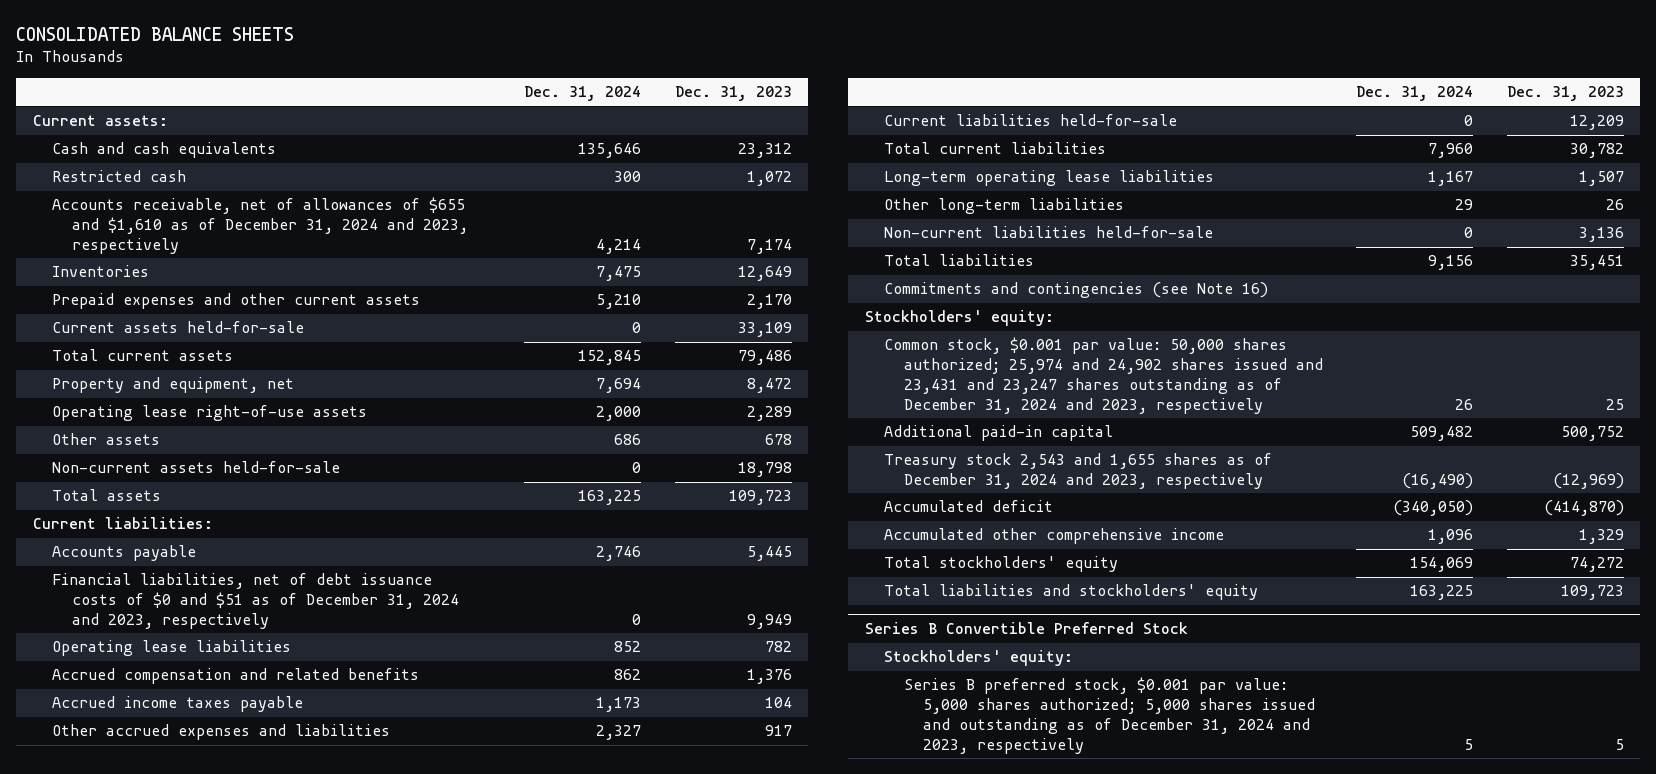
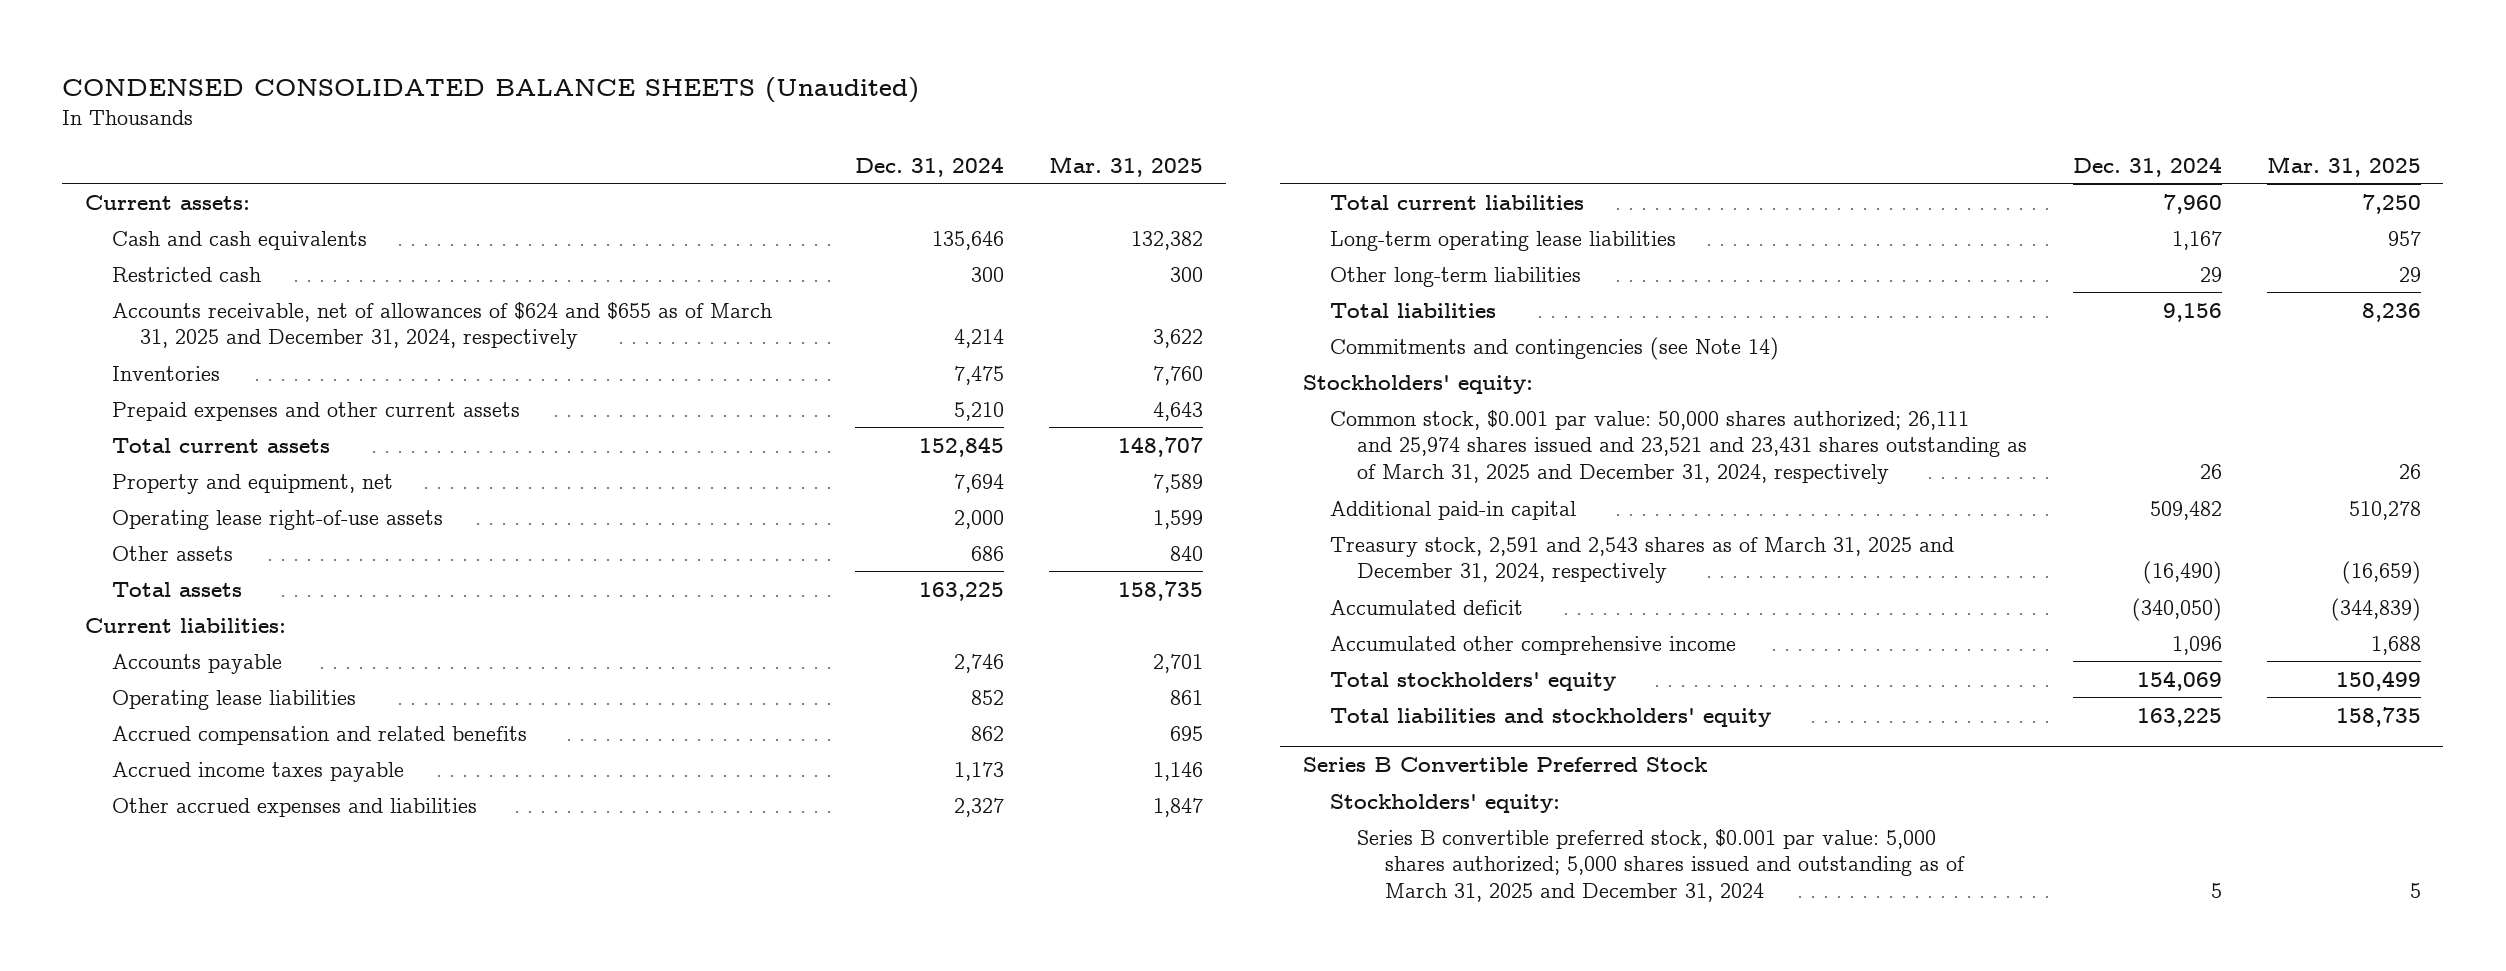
[15,26,294,41] CONSOLIDATED BALANCE SHEETS -> [62,77,920,104] CONDENSED CONSOLIDATED BALANCE SHEETS (Unaudited)
[674,86,792,102] Dec. 31, 2023 -> none
none -> [1049,155,1204,177] Mar. 31, 2025
[52,197,468,254] Accounts receivable, net of allowances of $655 and $1,610 as of December 31, 2024 and 2023, respectively -> [112,301,773,350] Accounts receivable, net of allowances of $624 and $655 as of March 31, 2025 and December 31, 2024, respectively
[52,321,305,334] Current assets held-for-sale -> none
[52,461,341,474] Non-current assets held-for-sale -> none
[52,573,459,629] Financial liabilities, net of debt issuance costs of $0 and $51 as of December 31, 2024 and 2023, respectively -> none
[884,114,1178,127] Current liabilities held-for-sale -> none
[884,226,1214,239] Non-current liabilities held-for-sale -> none
[884,282,1269,299] Commitments and contingencies (see Note 16) -> [1329,336,1779,360] Commitments and contingencies (see Note 14)
[884,337,1323,414] Common stock, $0.001 par value: 50,000 shares authorized; 25,974 and 24,902 shares issued and 23,431 and 23,247 shares outstanding as of December 31, 2024 and 2023, respectively -> [1329,409,2028,485] Common stock, $0.001 par value: 50,000 shares authorized; 26,111 and 25,974 shares issued and 23,521 and 23,431 shares outstanding as of March 31, 2025 and December 31, 2024, respectively
[884,453,1273,490] Treasury stock 2,543 and 1,655 shares as of December 31, 2024 and 2023, respectively -> [1329,536,1954,584] Treasury stock, 2,591 and 2,543 shares as of March 31, 2025 and December 31, 2024, respectively
[903,677,1316,754] Series B preferred stock, $0.001 par value: 5,000 shares authorized; 5,000 shares issued and outstanding as of December 31, 2024 and 2023, respectively -> [1357,828,1965,903] Series B convertible preferred stock, $0.001 par value: 5,000 shares authorized; 5,000 shares issued and outstanding as of March 31, 2025 and December 31, 2024

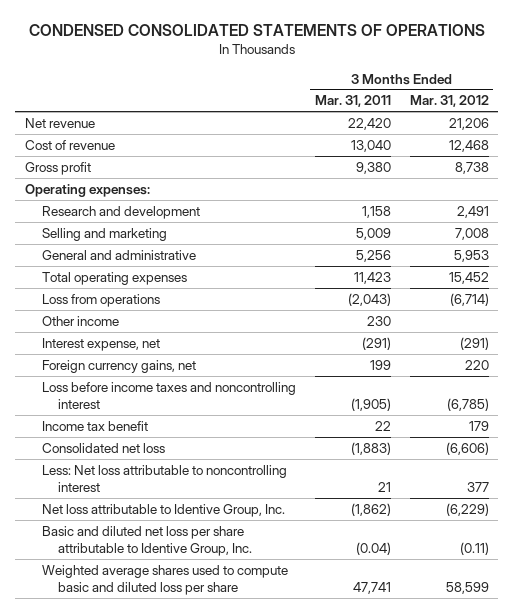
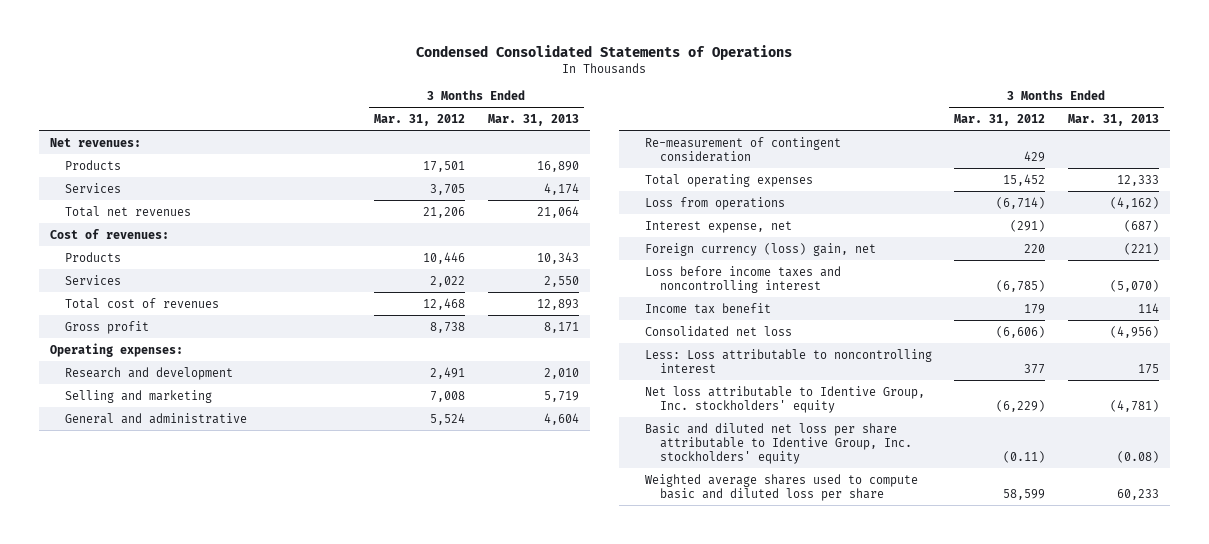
[28,24,485,37] CONDENSED CONSOLIDATED STATEMENTS OF OPERATIONS -> [416,44,793,60] Condensed Consolidated Statements of Operations
[314,95,391,108] Mar. 31, 2011 -> none
none -> [487,114,579,127] Mar. 31, 2013
none -> [50,137,142,147] Net revenues:
none -> [64,159,121,170] Products
none -> [64,182,121,193] Services
[24,117,95,128] Net revenue -> [64,205,191,217] Total net revenues
none -> [50,228,170,239] Cost of revenues:
none -> [64,251,121,262] Products
none -> [64,274,121,285] Services
[24,139,115,150] Cost of revenue -> [64,297,219,309] Total cost of revenues
[453,249,489,262] 5,953 -> [430,412,466,425] 5,524
none -> [644,136,841,162] Re-measurement of contingent consideration
[41,315,119,326] Other income -> none
[41,359,196,373] Foreign currency gains, net -> [644,242,876,256] Foreign currency (loss) gain, net
[41,464,287,492] Less: Net loss attributable to noncontrolling interest -> [644,348,932,373] Less: Loss attributable to noncontrolling interest
[41,503,285,517] Net loss attributable to Identive Group, Inc. -> [644,385,925,413] Net loss attributable to Identive Group, Inc. stockholders' equity
[41,525,253,556] Basic and diluted net loss per share attributable to Identive Group, Inc. -> [644,422,912,464] Basic and diluted net loss per share attributable to Identive Group, Inc. stockholders' equity

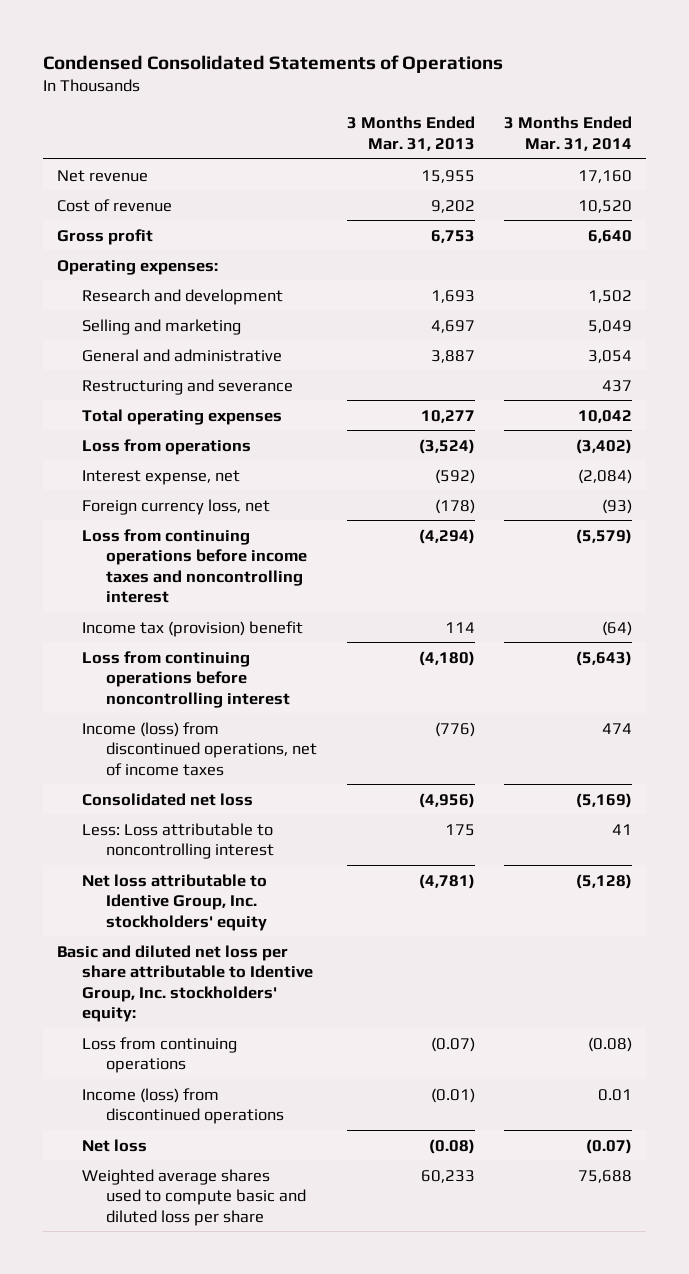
[374,114,466,127] Mar. 31, 2012 -> none
none -> [503,116,632,152] 3 Months Ended Mar. 31, 2014
[50,137,142,147] Net revenues: -> none
[64,159,121,170] Products -> none
[64,182,121,193] Services -> none
[50,228,170,239] Cost of revenues: -> none
[64,251,121,262] Products -> none
[64,274,121,285] Services -> none
[64,205,191,217] Total net revenues -> [57,169,149,182] Net revenue
[536,205,579,218] 21,064 -> [420,169,475,183] 15,955
[64,297,219,309] Total cost of revenues -> [57,198,173,212] Cost of revenue
[536,298,579,310] 12,893 -> [430,199,475,213] 9,202
[543,321,579,333] 8,171 -> [430,229,475,243] 6,753
[644,136,841,162] Re-measurement of contingent consideration -> none
[543,367,579,379] 2,010 -> [430,289,475,303] 1,693
[543,390,579,402] 5,719 -> [430,319,475,333] 4,697
[543,412,579,425] 4,604 -> [430,349,475,363] 3,887
none -> [81,378,293,395] Restructuring and severance
[1116,174,1159,186] 12,333 -> [420,409,475,423] 10,277
[1109,196,1159,209] (4,162) -> [418,438,475,454] (3,524)
[1123,219,1159,232] (687) -> [434,468,475,484] (592)
[644,242,876,256] Foreign currency (loss) gain, net -> [81,498,270,515] Foreign currency loss, net
[1123,242,1159,255] (221) -> [434,498,475,514] (178)
[644,265,841,293] Loss before income taxes and noncontrolling interest -> [81,528,308,604] Loss from continuing operations before income taxes and noncontrolling interest
[1109,279,1159,292] (5,070) -> [418,528,475,544] (4,294)
[644,302,771,314] Income tax benefit -> [81,620,303,637] Income tax (provision) benefit
none -> [81,650,291,708] Loss from continuing operations before noncontrolling interest
none -> [81,721,318,776] Income (loss) from discontinued operations, net of income taxes
none -> [57,944,313,1023] Basic and diluted net loss per share attributable to Identive Group, Inc. stockholders' equity:
none -> [81,1036,237,1074] Loss from continuing operations
none -> [81,1087,285,1125] Income (loss) from discontinued operations
[644,422,912,464] Basic and diluted net loss per share attributable to Identive Group, Inc. stockholders' equity -> [81,1138,147,1152] Net loss

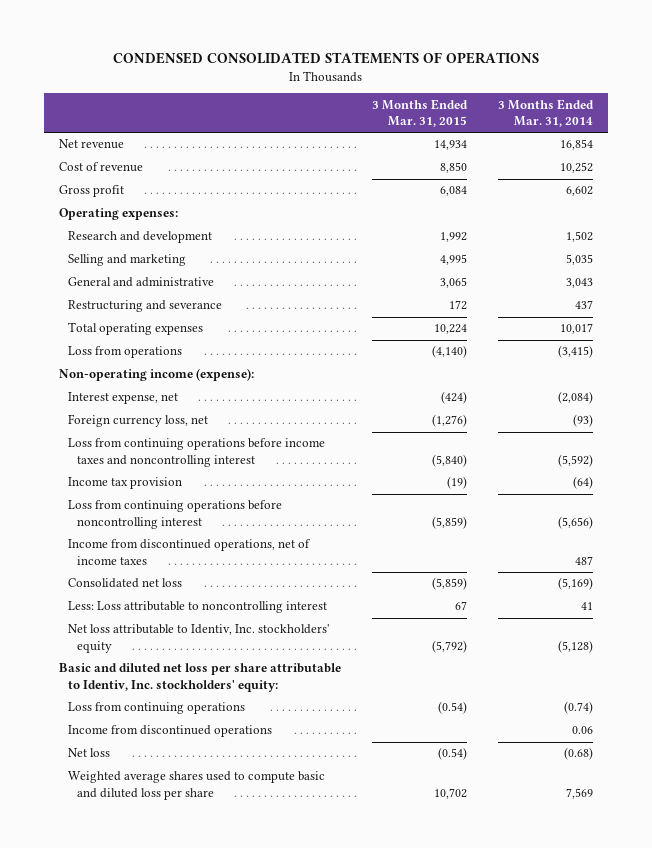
[42,54,503,73] Condensed Consolidated Statements of Operations -> [113,52,540,65] CONDENSED CONSOLIDATED STATEMENTS OF OPERATIONS
[346,116,475,152] 3 Months Ended Mar. 31, 2013 -> none
none -> [372,98,469,128] 3 Months Ended Mar. 31, 2015
[577,169,632,183] 17,160 -> [559,139,593,151] 16,854
[577,199,632,213] 10,520 -> [559,162,593,174] 10,252
[587,229,632,243] 6,640 -> [565,186,593,197] 6,602
[587,319,632,333] 5,049 -> [565,254,593,266] 5,035
[587,349,632,363] 3,054 -> [565,278,593,289] 3,043
[577,409,632,423] 10,042 -> [559,323,593,335] 10,017
[575,438,632,454] (3,402) -> [557,345,593,359] (3,415)
none -> [59,368,255,382] Non-operating income (expense):
[575,528,632,544] (5,579) -> [557,453,593,467] (5,592)
[81,620,303,637] Income tax (provision) benefit -> [68,477,183,490] Income tax provision
[575,650,632,666] (5,643) -> [557,515,593,529] (5,656)
[81,721,318,776] Income (loss) from discontinued operations, net of income taxes -> [68,539,312,565] Income from discontinued operations, net of income taxes
[601,722,632,734] 474 -> [574,555,593,565] 487
[81,873,268,931] Net loss attributable to Identive Group, Inc. stockholders' equity -> [68,624,330,653] Net loss attributable to Identiv, Inc. stockholders' equity
[57,944,313,1023] Basic and diluted net loss per share attributable to Identive Group, Inc. stockholders' equity: -> [59,663,342,692] Basic and diluted net loss per share attributable to Identiv, Inc. stockholders' equity:
[587,1036,632,1052] (0.08) -> [563,701,593,715] (0.74)
[81,1087,285,1125] Income (loss) from discontinued operations -> [68,725,273,738] Income from discontinued operations
[597,1088,632,1101] 0.01 -> [571,726,593,735] 0.06
[585,1138,632,1154] (0.07) -> [563,747,593,761] (0.68)
[577,1169,632,1183] 75,688 -> [565,787,593,799] 7,569

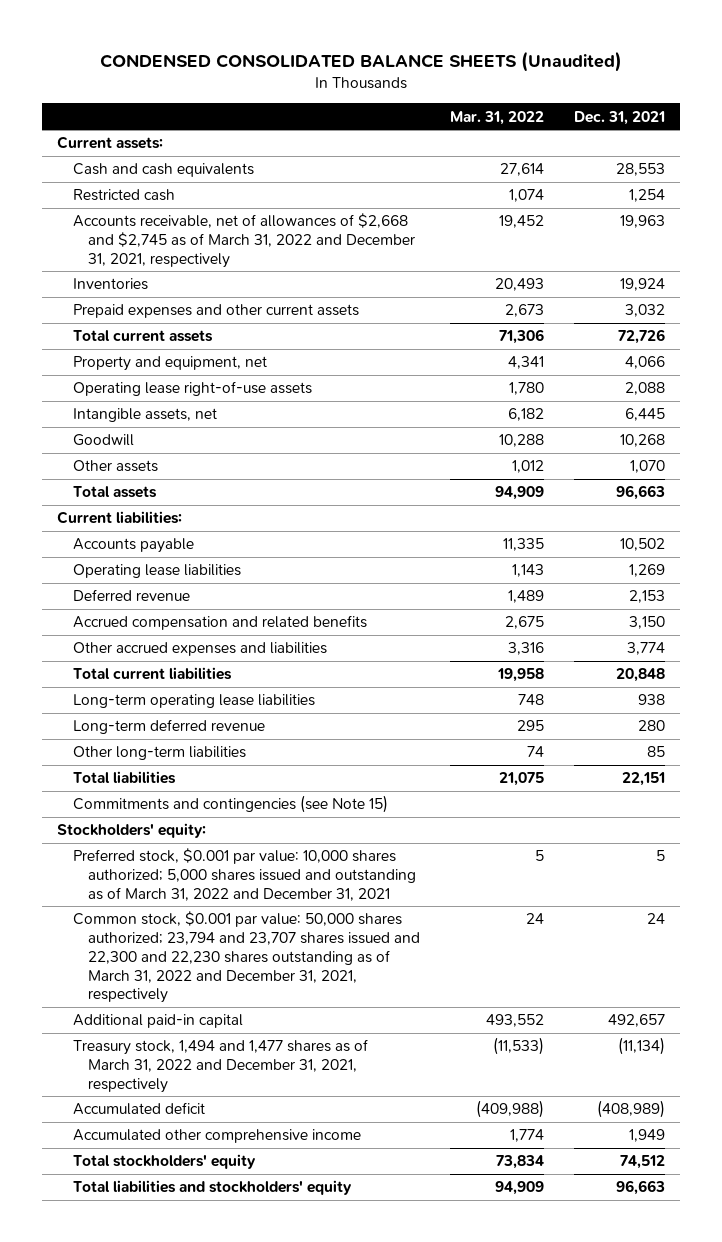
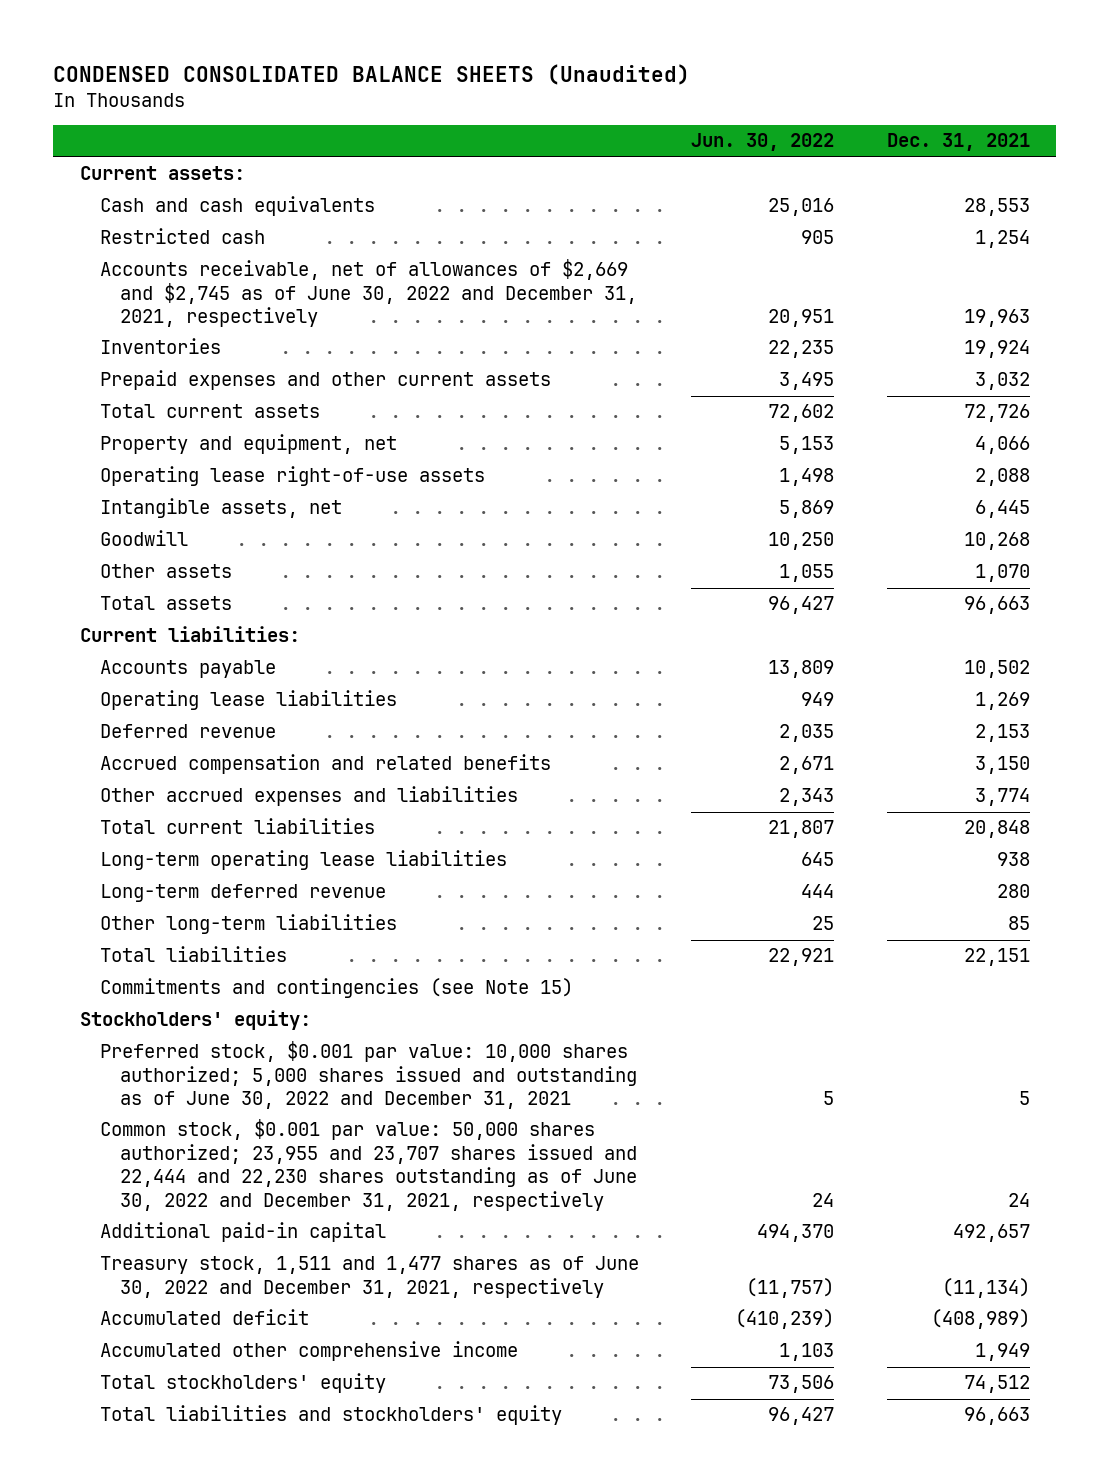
[450,110,545,125] Mar. 31, 2022 -> none
none -> [691,133,835,152] Jun. 30, 2022
[72,213,416,268] Accounts receivable, net of allowances of $2,668 and $2,745 as of March 31, 2022 and December 31, 2021, respectively -> [99,259,637,328] Accounts receivable, net of allowances of $2,669 and $2,745 as of June 30, 2022 and December 31, 2021, respectively
[72,848,417,901] Preferred stock, $0.001 par value: 10,000 shares authorized; 5,000 shares issued and outstanding as of March 31, 2022 and December 31, 2021 -> [99,1041,637,1110] Preferred stock, $0.001 par value: 10,000 shares authorized; 5,000 shares issued and outstanding as of June 30, 2022 and December 31, 2021
[72,911,421,1004] Common stock, $0.001 par value: 50,000 shares authorized; 23,794 and 23,707 shares issued and 22,300 and 22,230 shares outstanding as of March 31, 2022 and December 31, 2021, respectively -> [99,1119,637,1211] Common stock, $0.001 par value: 50,000 shares authorized; 23,955 and 23,707 shares issued and 22,444 and 22,230 shares outstanding as of June 30, 2022 and December 31, 2021, respectively
[72,1039,368,1093] Treasury stock, 1,494 and 1,477 shares as of March 31, 2022 and December 31, 2021, respectively -> [99,1256,639,1298] Treasury stock, 1,511 and 1,477 shares as of June 30, 2022 and December 31, 2021, respectively

